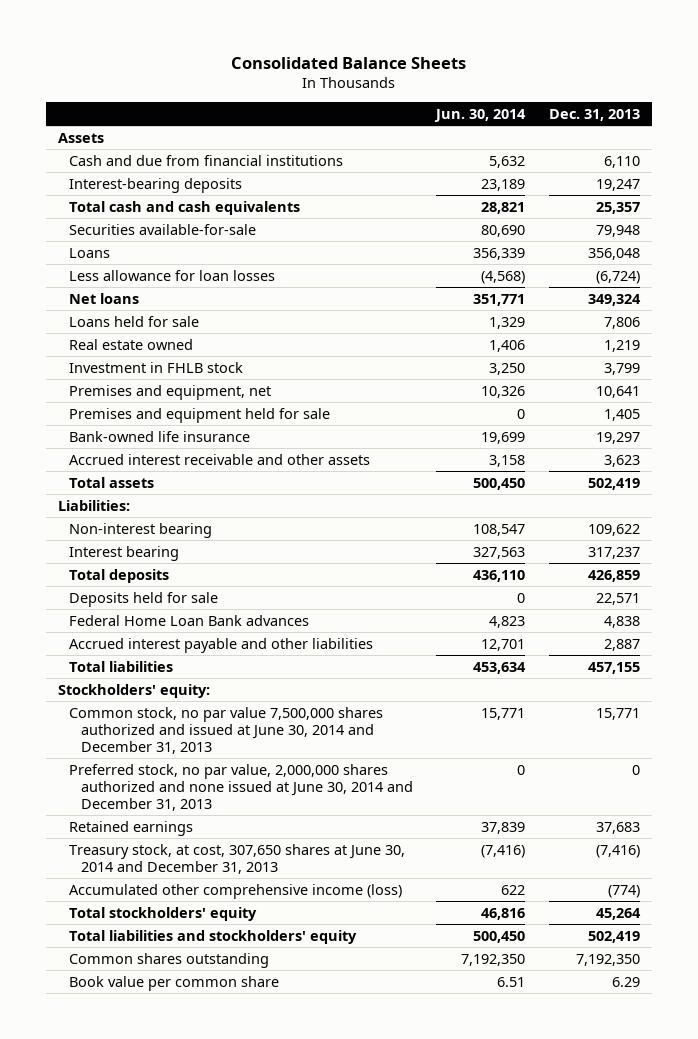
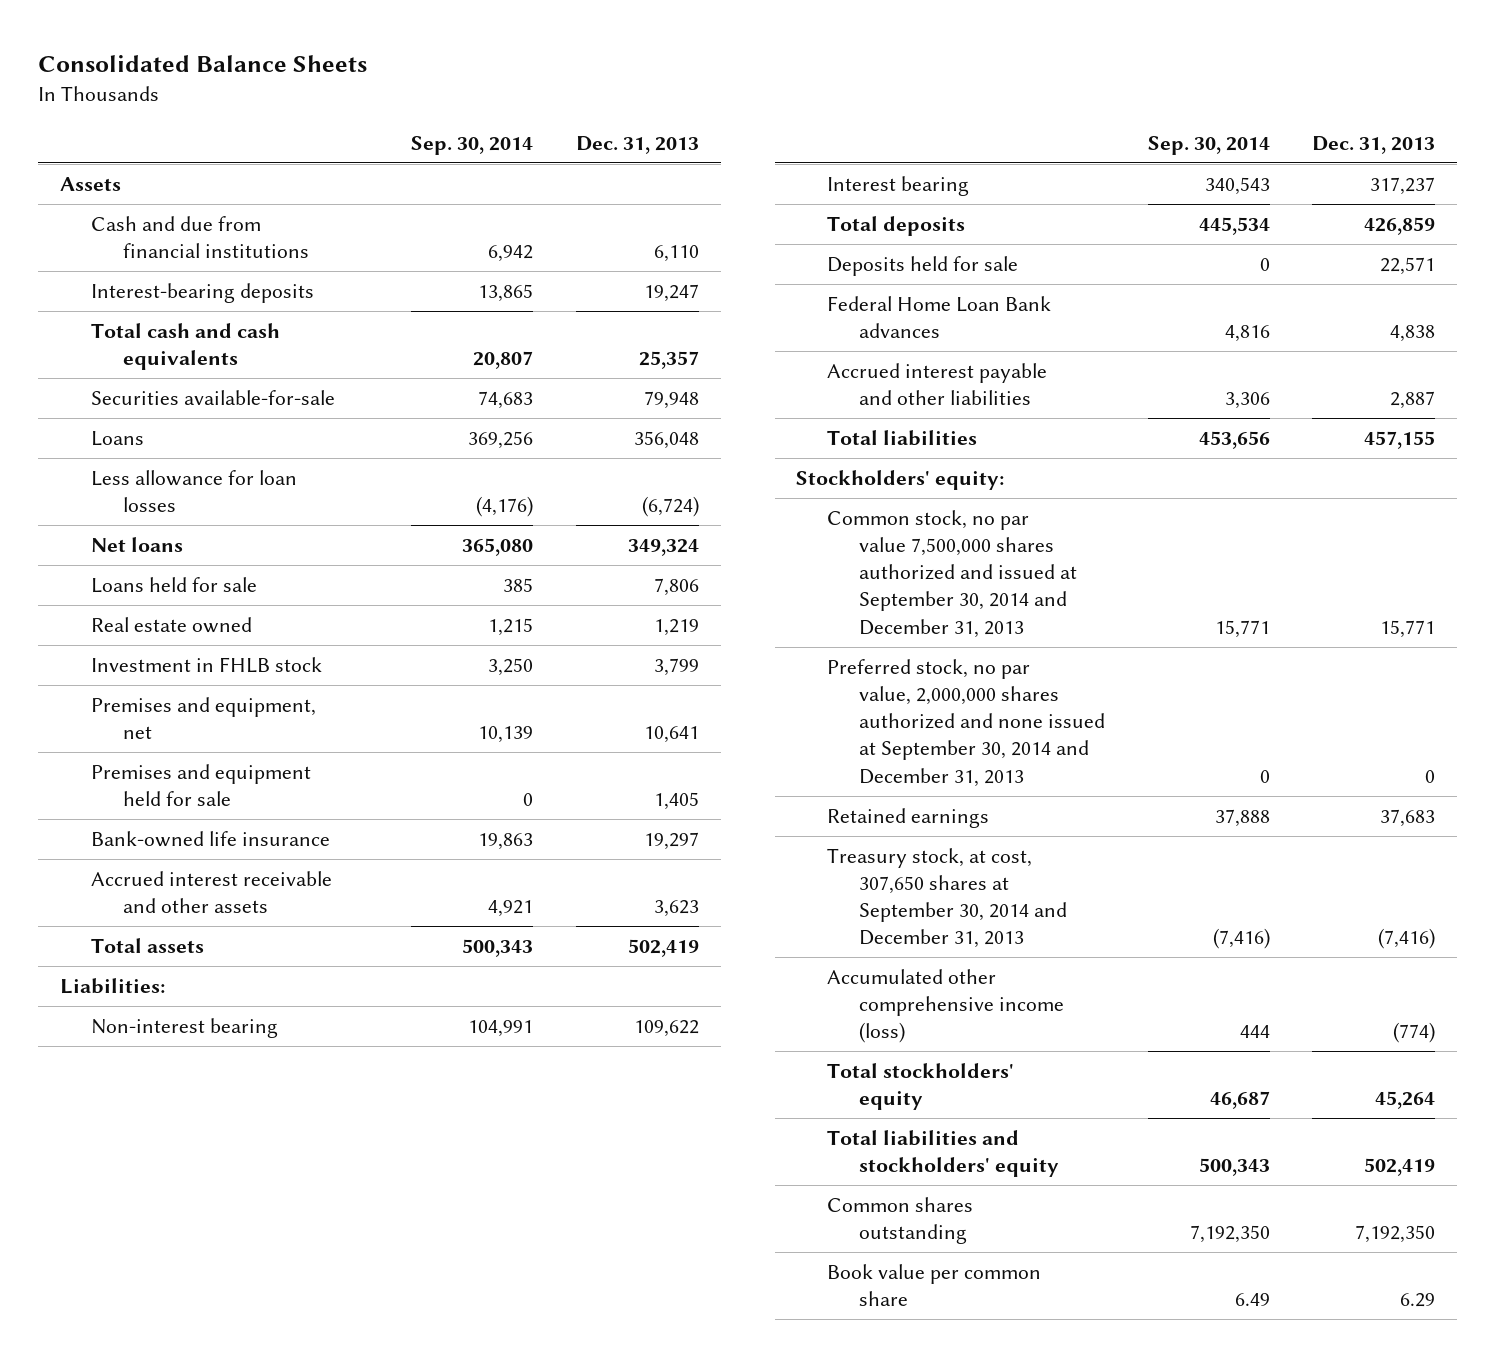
[434,109,527,123] Jun. 30, 2014 -> none
none -> [411,135,534,155] Sep. 30, 2014
[69,706,384,754] Common stock, no par value 7,500,000 shares authorized and issued at June 30, 2014 and December 31, 2013 -> [827,510,1077,638] Common stock, no par value 7,500,000 shares authorized and issued at September 30, 2014 and December 31, 2013
[69,763,413,811] Preferred stock, no par value, 2,000,000 shares authorized and none issued at June 30, 2014 and December 31, 2013 -> [827,659,1105,787] Preferred stock, no par value, 2,000,000 shares authorized and none issued at September 30, 2014 and December 31, 2013
[69,843,406,874] Treasury stock, at cost, 307,650 shares at June 30, 2014 and December 31, 2013 -> [827,848,1067,949] Treasury stock, at cost, 307,650 shares at September 30, 2014 and December 31, 2013

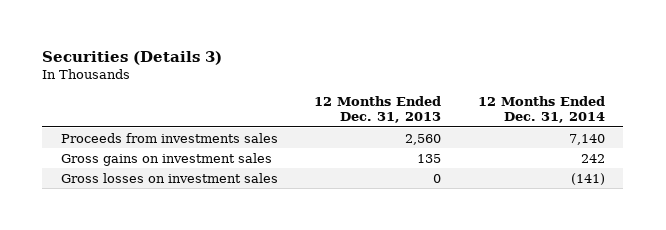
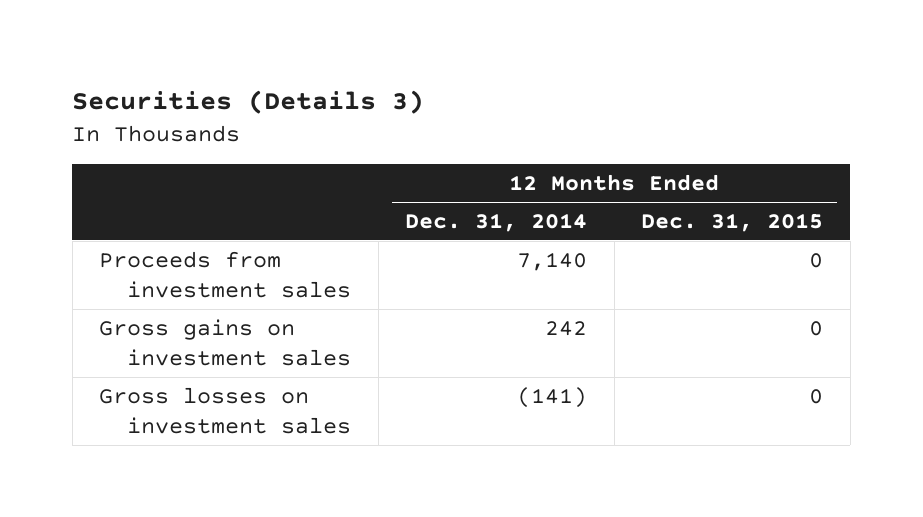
[314,95,442,124] 12 Months Ended Dec. 31, 2013 -> none
none -> [641,212,824,232] Dec. 31, 2015
[60,132,278,143] Proceeds from investments sales -> [99,250,352,299] Proceeds from investment sales

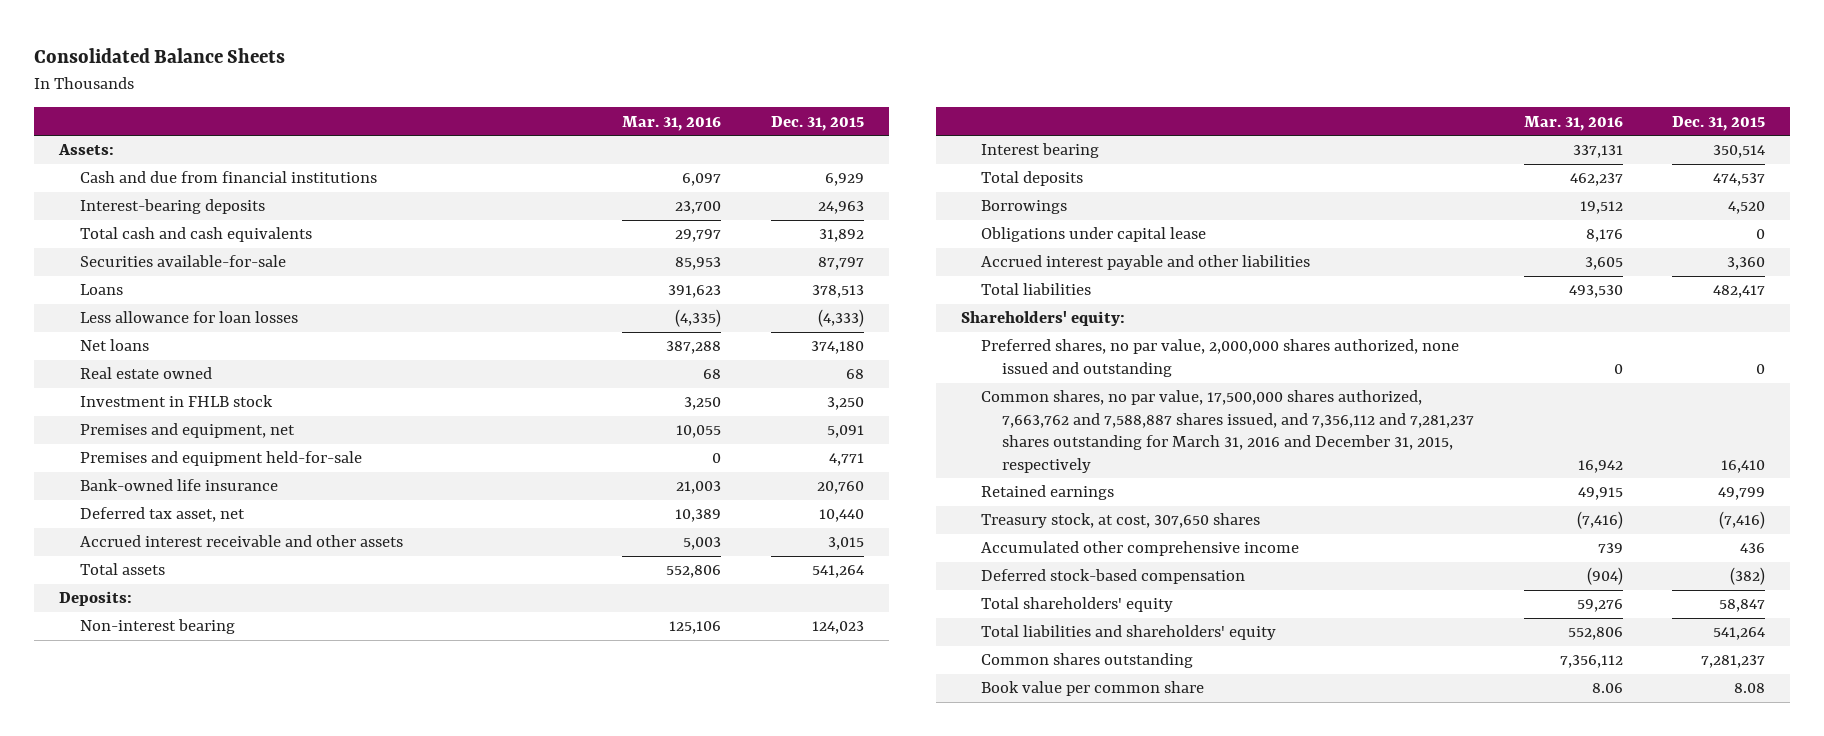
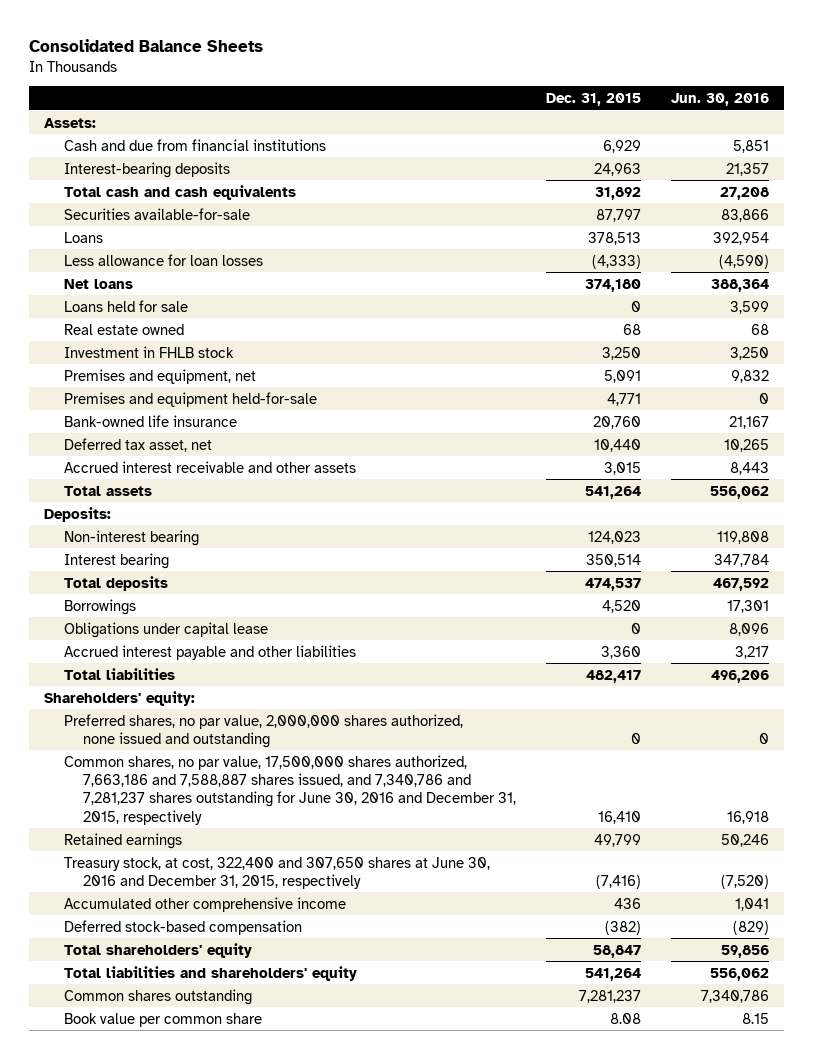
[621,115,721,131] Mar. 31, 2016 -> none
none -> [670,93,769,107] Jun. 30, 2016
none -> [63,299,188,312] Loans held for sale
[981,390,1474,473] Common shares, no par value, 17,500,000 shares authorized, 7,663,762 and 7,588,887 shares issued, and 7,356,112 and 7,281,237 shares outstanding for March 31, 2016 and December 31, 2015, respectively -> [63,754,517,825] Common shares, no par value, 17,500,000 shares authorized, 7,663,186 and 7,588,887 shares issued, and 7,340,786 and 7,281,237 shares outstanding for June 30, 2016 and December 31, 2015, respectively
[981,513,1261,529] Treasury stock, at cost, 307,650 shares -> [63,856,490,889] Treasury stock, at cost, 322,400 and 307,650 shares at June 30, 2016 and December 31, 2015, respectively

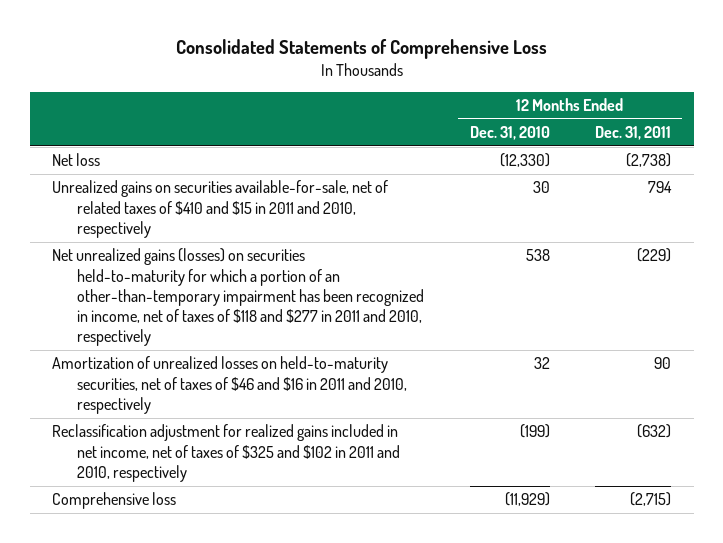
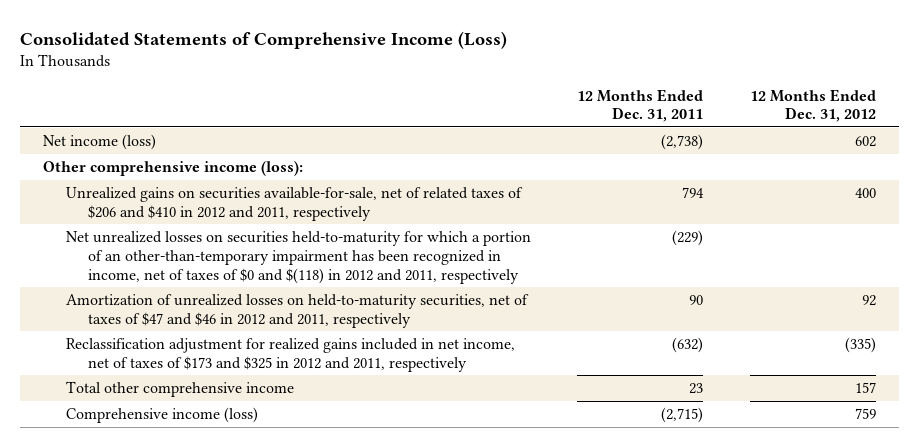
[175,39,547,60] Consolidated Statements of Comprehensive Loss -> [19,30,507,49] Consolidated Statements of Comprehensive Income (Loss)
[469,126,550,141] Dec. 31, 2010 -> none
none -> [749,88,876,123] 12 Months Ended Dec. 31, 2012
[52,153,101,167] Net loss -> [43,134,157,151] Net income (loss)
none -> [43,161,304,177] Other comprehensive income (loss):
[52,180,389,238] Unrealized gains on securities available-for-sale, net of related taxes of $410 and $15 in 2011 and 2010, respectively -> [65,187,523,221] Unrealized gains on securities available-for-sale, net of related taxes of $206 and $410 in 2012 and 2011, respectively
[52,248,425,347] Net unrealized gains (losses) on securities held-to-maturity for which a portion of an other-than-temporary impairment has been recognized in income, net of taxes of $118 and $277 in 2011 and 2010, respectively -> [65,231,531,284] Net unrealized losses on securities held-to-maturity for which a portion of an other-than-temporary impairment has been recognized in income, net of taxes of $0 and $(118) in 2012 and 2011, respectively
[52,356,408,414] Amortization of unrealized losses on held-to-maturity securities, net of taxes of $46 and $16 in 2011 and 2010, respectively -> [65,294,529,328] Amortization of unrealized losses on held-to-maturity securities, net of taxes of $47 and $46 in 2012 and 2011, respectively
[52,424,401,482] Reclassification adjustment for realized gains included in net income, net of taxes of $325 and $102 in 2011 and 2010, respectively -> [65,338,515,372] Reclassification adjustment for realized gains included in net income, net of taxes of $173 and $325 in 2012 and 2011, respectively
none -> [65,381,294,398] Total other comprehensive income
[52,492,177,510] Comprehensive loss -> [65,407,258,424] Comprehensive income (loss)

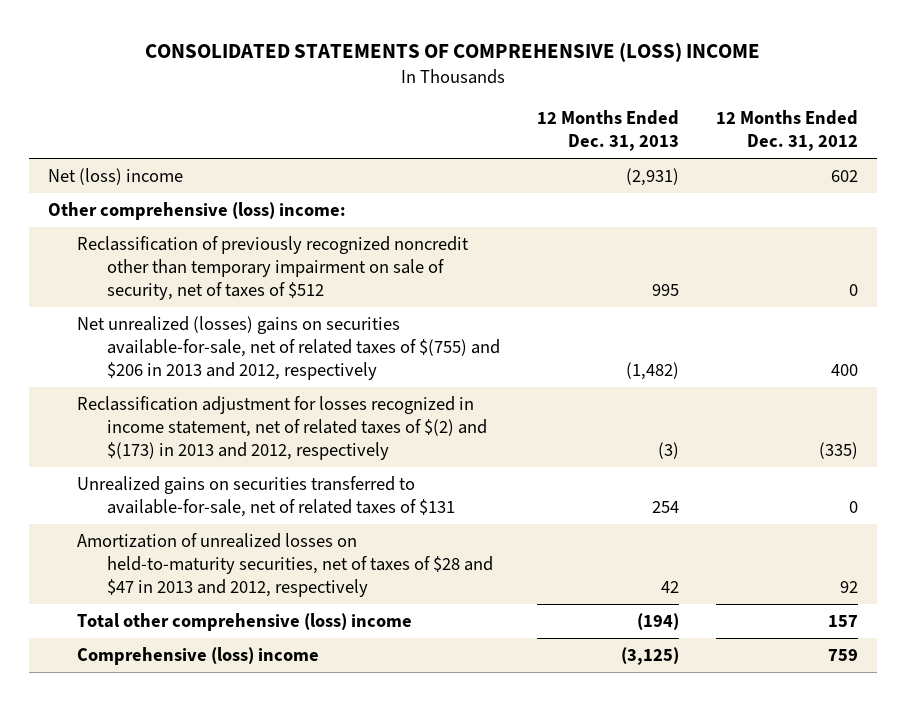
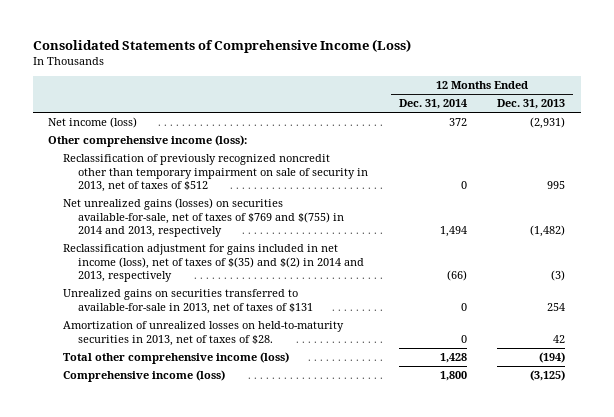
[145,41,761,62] CONSOLIDATED STATEMENTS OF COMPREHENSIVE (LOSS) INCOME -> [32,38,411,53] Consolidated Statements of Comprehensive Income (Loss)
[716,110,859,152] 12 Months Ended Dec. 31, 2012 -> none
none -> [398,99,467,110] Dec. 31, 2014
[47,168,183,186] Net (loss) income -> [48,117,138,129] Net income (loss)
[47,202,346,221] Other comprehensive (loss) income: -> [48,135,248,148] Other comprehensive income (loss):
[77,236,470,301] Reclassification of previously recognized noncredit other than temporary impairment on sale of security, net of taxes of $512 -> [63,154,369,193] Reclassification of previously recognized noncredit other than temporary impairment on sale of security in 2013, net of taxes of $512
[77,316,500,381] Net unrealized (losses) gains on securities available-for-sale, net of related taxes of $(755) and $206 in 2013 and 2012, respectively -> [63,198,345,238] Net unrealized gains (losses) on securities available-for-sale, net of taxes of $769 and $(755) in 2014 and 2013, respectively
[77,396,487,461] Reclassification adjustment for losses recognized in income statement, net of related taxes of $(2) and $(173) in 2013 and 2012, respectively -> [63,244,365,283] Reclassification adjustment for gains included in net income (loss), net of taxes of $(35) and $(2) in 2014 and 2013, respectively
[77,476,455,518] Unrealized gains on securities transferred to available-for-sale, net of related taxes of $131 -> [63,289,314,314] Unrealized gains on securities transferred to available-for-sale in 2013, net of taxes of $131
[77,533,493,598] Amortization of unrealized losses on held-to-maturity securities, net of taxes of $28 and $47 in 2013 and 2012, respectively -> [63,321,345,346] Amortization of unrealized losses on held-to-maturity securities in 2013, net of taxes of $28.
[77,613,413,632] Total other comprehensive (loss) income -> [63,352,290,365] Total other comprehensive income (loss)
[77,647,320,666] Comprehensive (loss) income -> [63,370,226,383] Comprehensive income (loss)

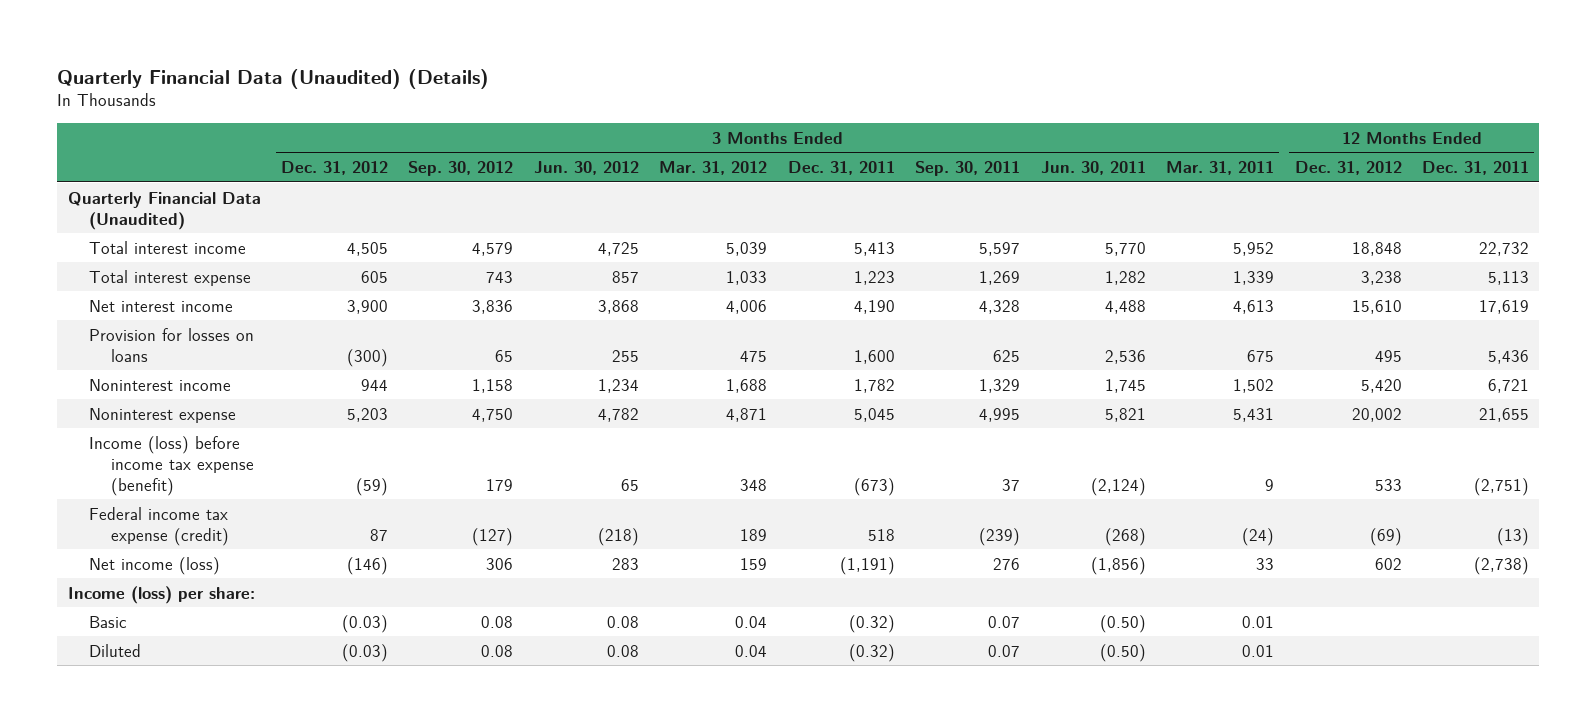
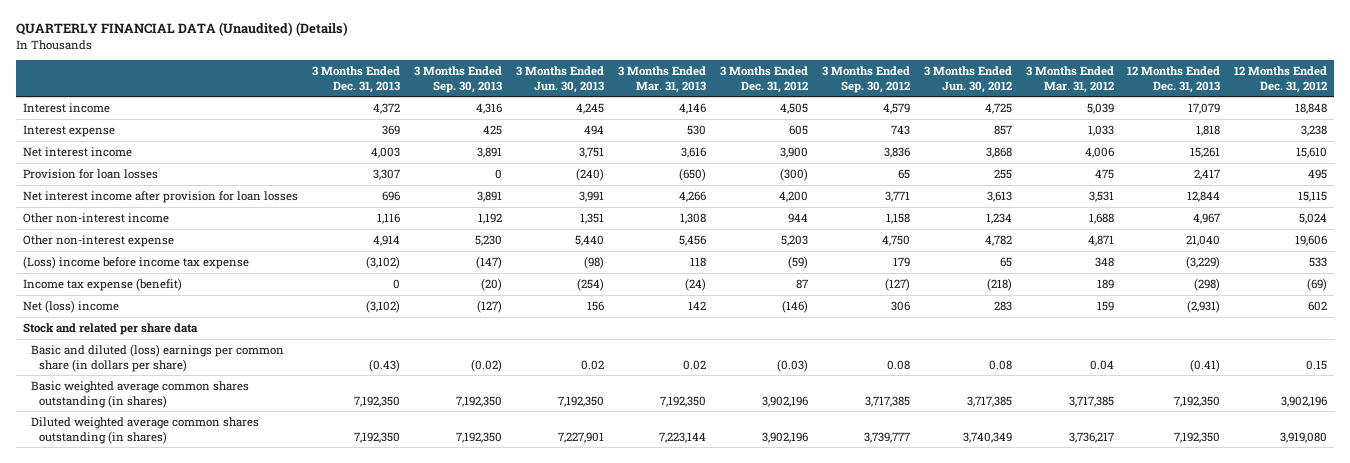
[57,68,490,89] Quarterly Financial Data (Unaudited) (Details) -> [15,22,348,37] QUARTERLY FINANCIAL DATA (Unaudited) (Details)
[787,161,895,176] Dec. 31, 2011 -> none
[915,161,1021,177] Sep. 30, 2011 -> none
[1040,161,1146,176] Jun. 30, 2011 -> none
[1166,161,1275,176] Mar. 31, 2011 -> none
[1421,161,1529,176] Dec. 31, 2011 -> none
none -> [311,65,400,93] 3 Months Ended Dec. 31, 2013
none -> [413,65,502,93] 3 Months Ended Sep. 30, 2013
none -> [515,65,604,93] 3 Months Ended Jun. 30, 2013
none -> [617,65,706,93] 3 Months Ended Mar. 31, 2013
none -> [1127,65,1221,93] 12 Months Ended Dec. 31, 2013
[67,191,261,230] Quarterly Financial Data (Unaudited) -> none
[89,240,247,254] Total interest income -> [22,102,110,113] Interest income
[89,269,252,286] Total interest expense -> [22,124,115,137] Interest expense
[89,615,128,628] Basic -> none
[89,643,142,657] Diluted -> none
[89,327,255,362] Provision for losses on loans -> [22,168,158,179] Provision for loan losses
none -> [22,190,298,203] Net interest income after provision for loan losses
[89,378,232,391] Noninterest income -> [22,212,169,223] Other non-interest income
[1360,378,1402,393] 5,420 -> [1299,212,1328,224] 5,024
[89,407,237,423] Noninterest expense -> [22,234,174,247] Other non-interest expense
[1351,407,1402,422] 20,002 -> [1295,234,1328,246] 19,606
[89,435,255,496] Income (loss) before income tax expense (benefit) -> [22,255,249,269] (Loss) income before income tax expense
[89,506,230,546] Federal income tax expense (credit) -> [22,277,182,291] Income tax expense (benefit)
[89,556,221,575] Net income (loss) -> [22,299,119,313] Net (loss) income
[67,585,255,604] Income (loss) per share: -> [22,322,198,335] Stock and related per share data
none -> [30,343,284,372] Basic and diluted (loss) earnings per common share (in dollars per share)
none -> [30,380,249,408] Basic weighted average common shares outstanding (in shares)
none -> [30,416,259,444] Diluted weighted average common shares outstanding (in shares)

